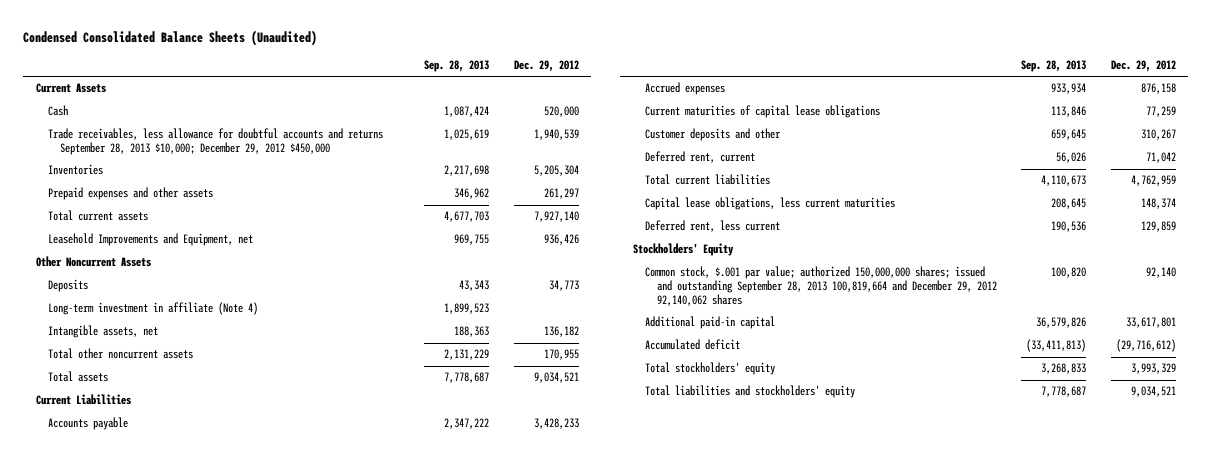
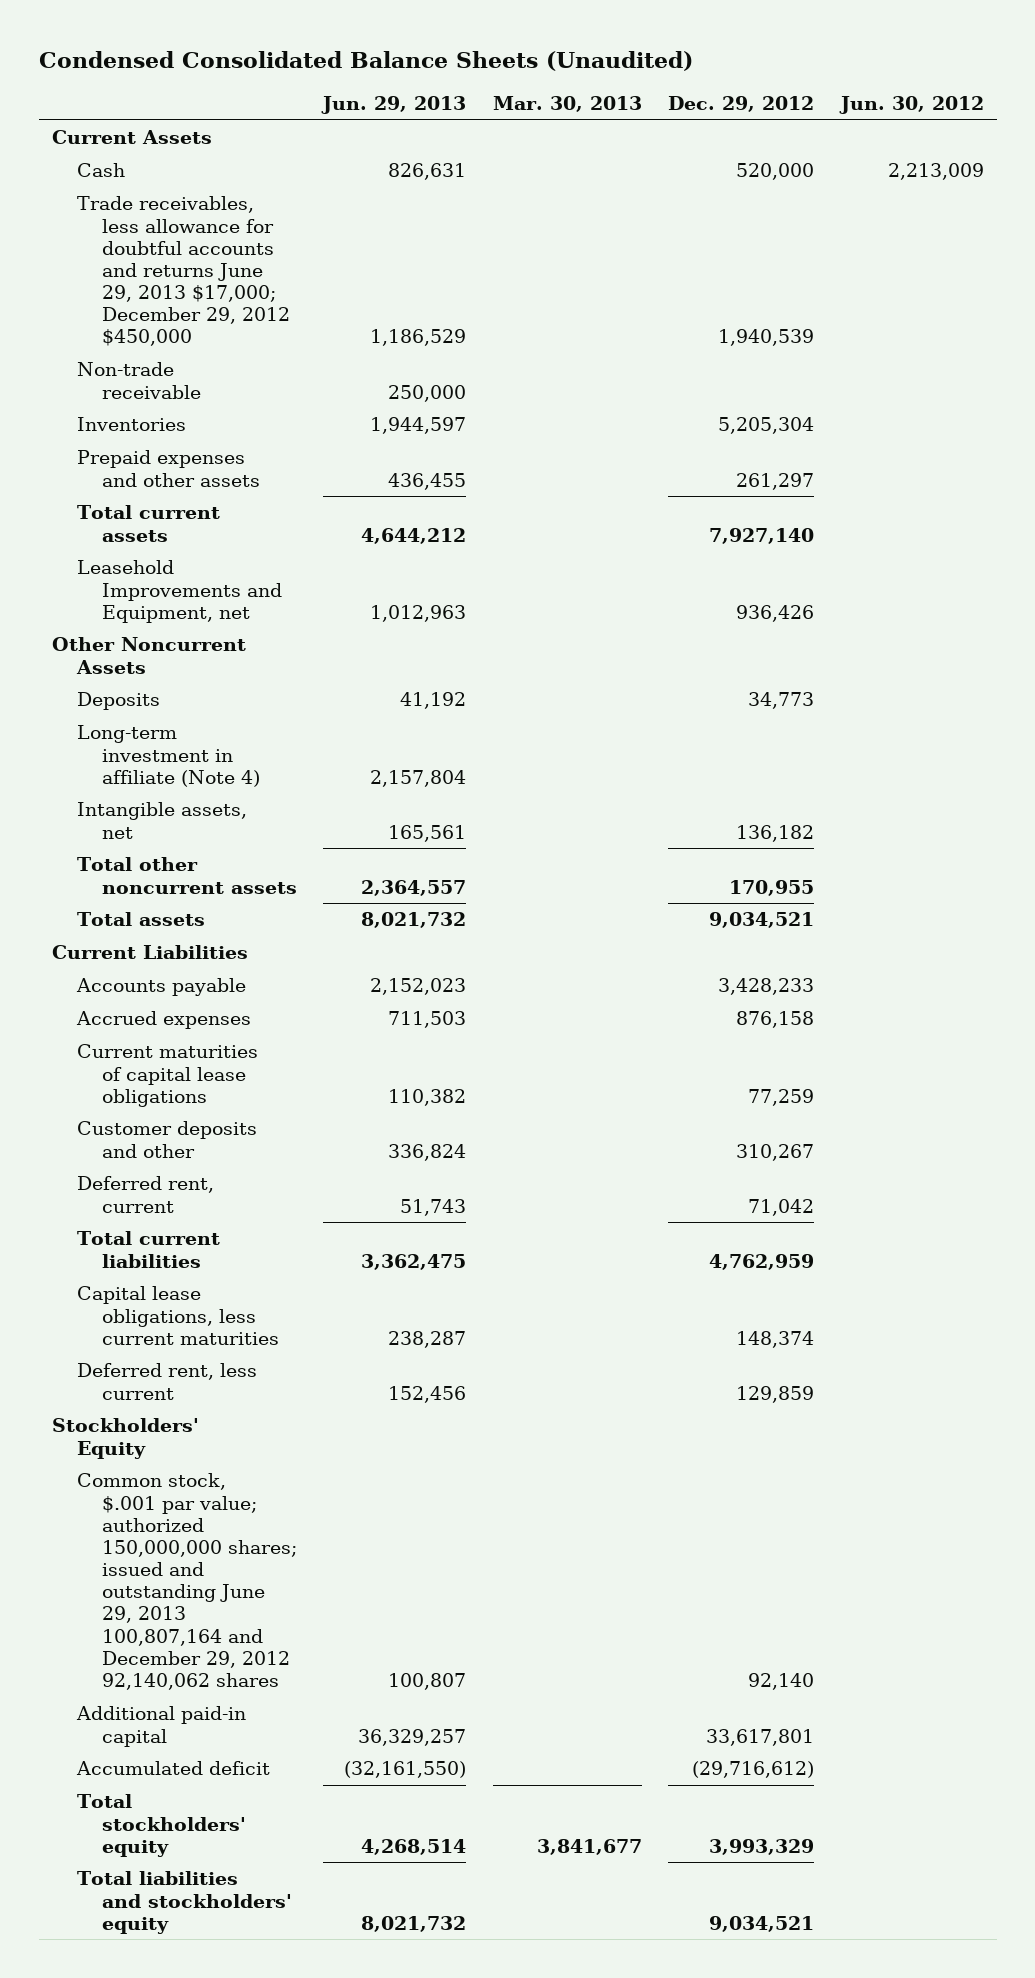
[424,60,490,73] Sep. 28, 2013 -> none
none -> [321,95,467,114] Jun. 29, 2013
none -> [492,95,642,112] Mar. 30, 2013
none -> [838,95,984,114] Jun. 30, 2012
[47,128,383,156] Trade receivables, less allowance for doubtful accounts and returns September 28, 2013 $10,000; December 29, 2012 $450,000 -> [76,196,290,347] Trade receivables, less allowance for doubtful accounts and returns June 29, 2013 $17,000; December 29, 2012 $450,000
none -> [76,362,201,399] Non-trade receivable
[644,266,997,307] Common stock, $.001 par value; authorized 150,000,000 shares; issued and outstanding September 28, 2013 100,819,664 and December 29, 2012 92,140,062 shares -> [76,1473,297,1690] Common stock, $.001 par value; authorized 150,000,000 shares; issued and outstanding June 29, 2013 100,807,164 and December 29, 2012 92,140,062 shares

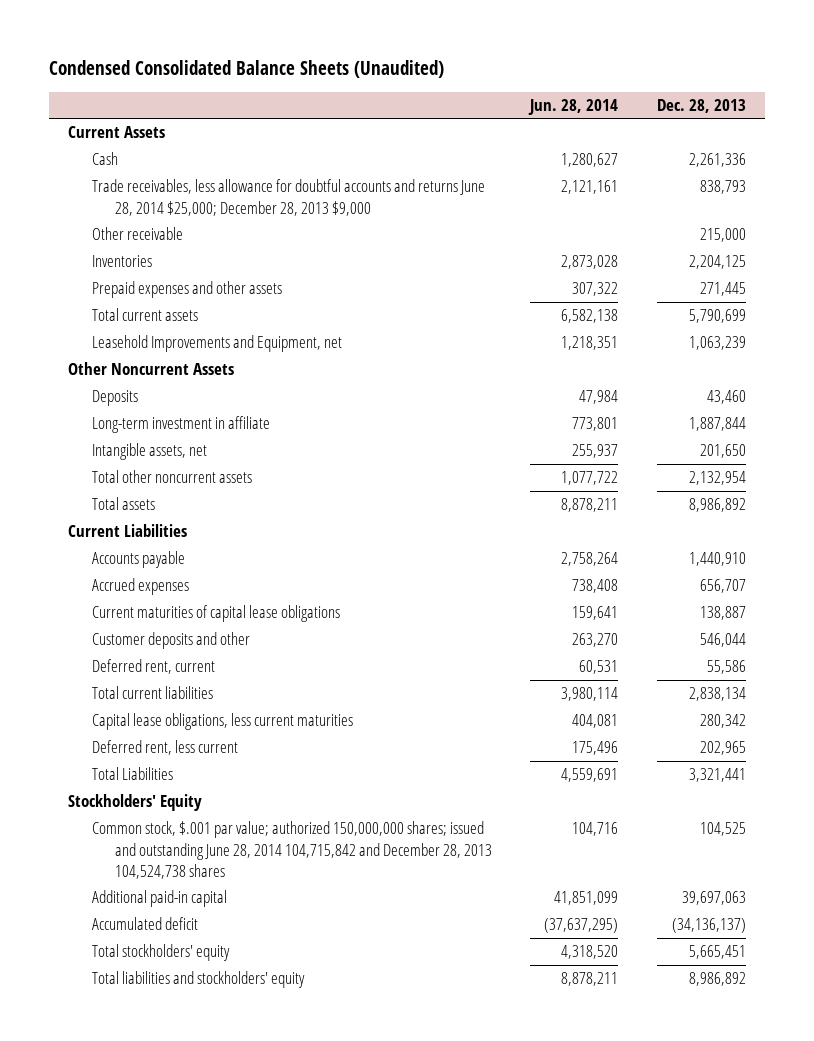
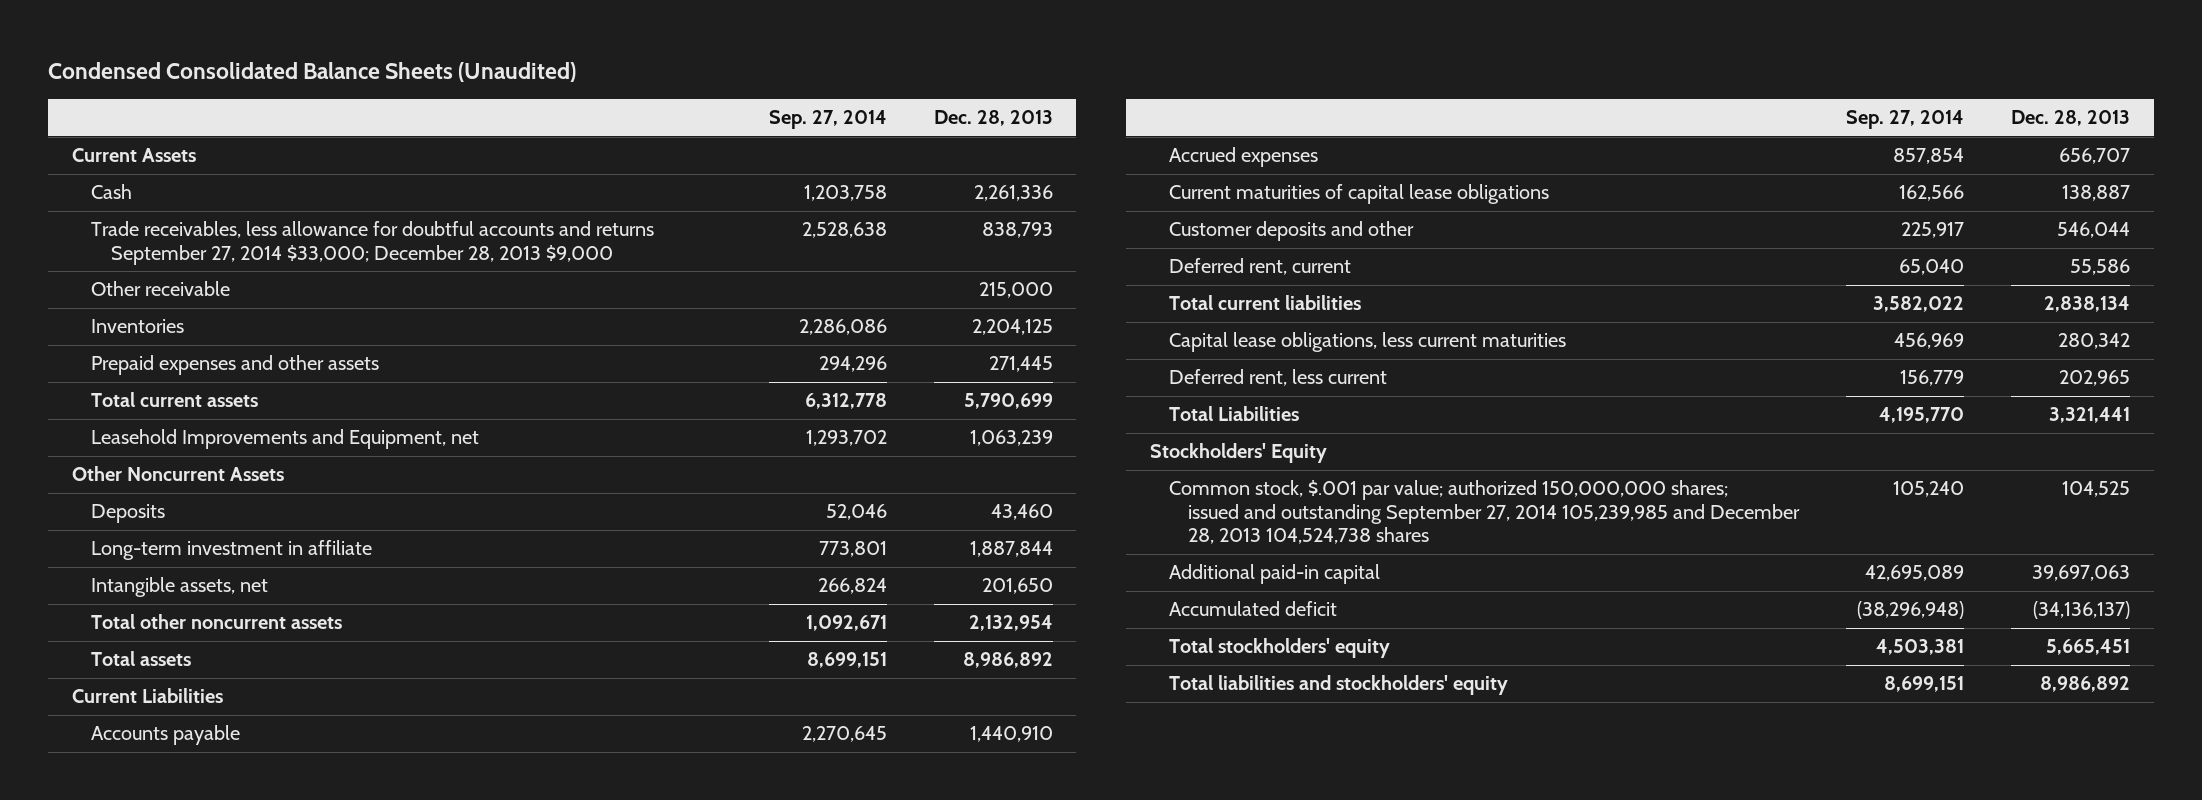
[528,98,619,115] Jun. 28, 2014 -> none
none -> [768,110,887,130] Sep. 27, 2014
[91,179,485,216] Trade receivables, less allowance for doubtful accounts and returns June 28, 2014 $25,000; December 28, 2013 $9,000 -> [91,221,655,265] Trade receivables, less allowance for doubtful accounts and returns September 27, 2014 $33,000; December 28, 2013 $9,000
[91,821,493,880] Common stock, $.001 par value; authorized 150,000,000 shares; issued and outstanding June 28, 2014 104,715,842 and December 28, 2013 104,524,738 shares -> [1168,480,1801,545] Common stock, $.001 par value; authorized 150,000,000 shares; issued and outstanding September 27, 2014 105,239,985 and December 28, 2013 104,524,738 shares

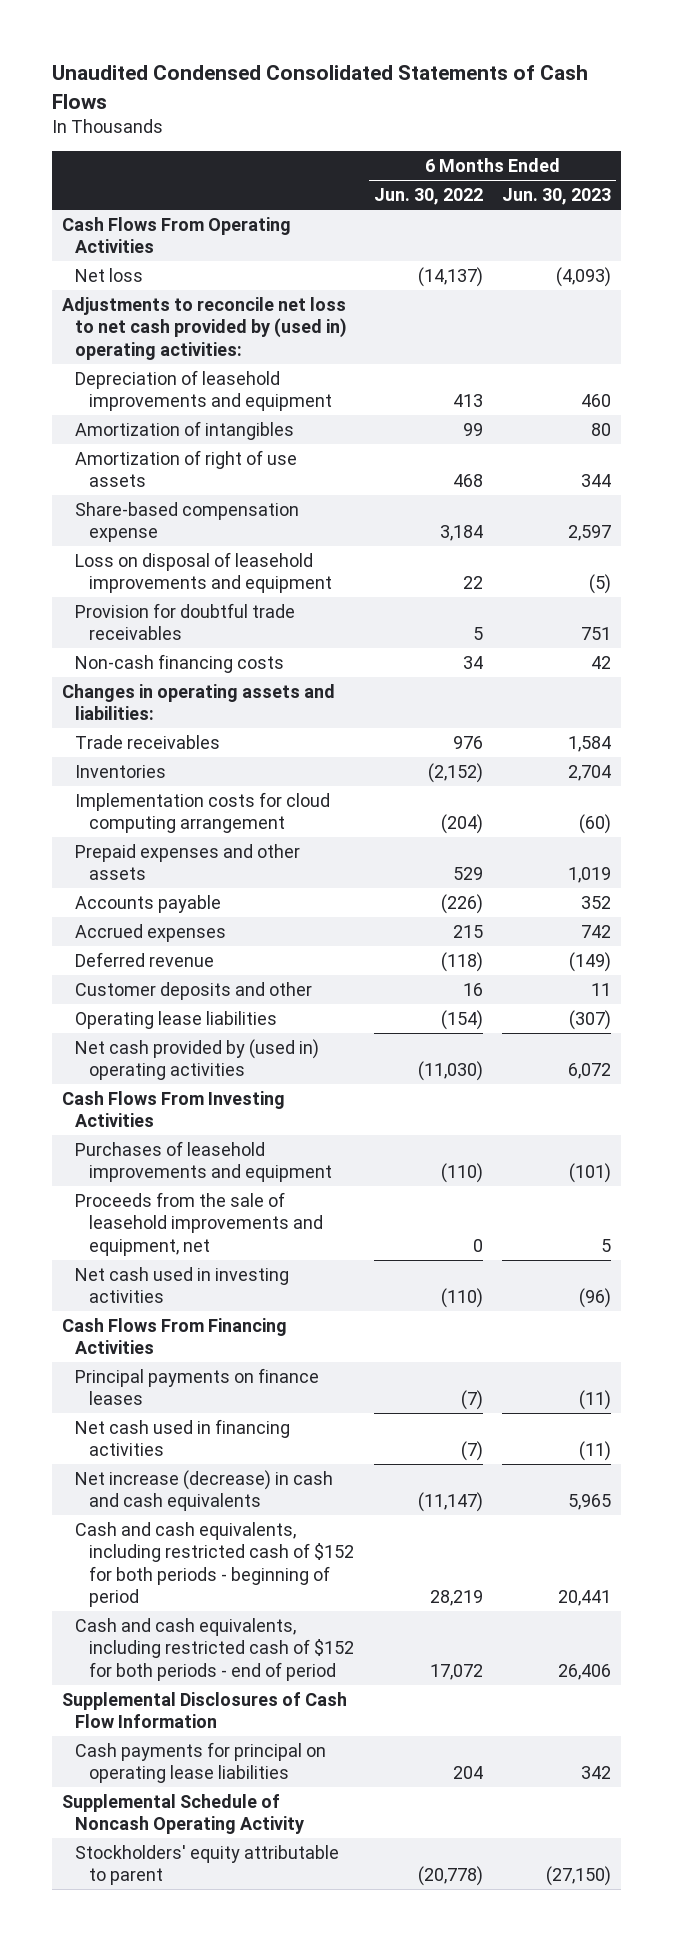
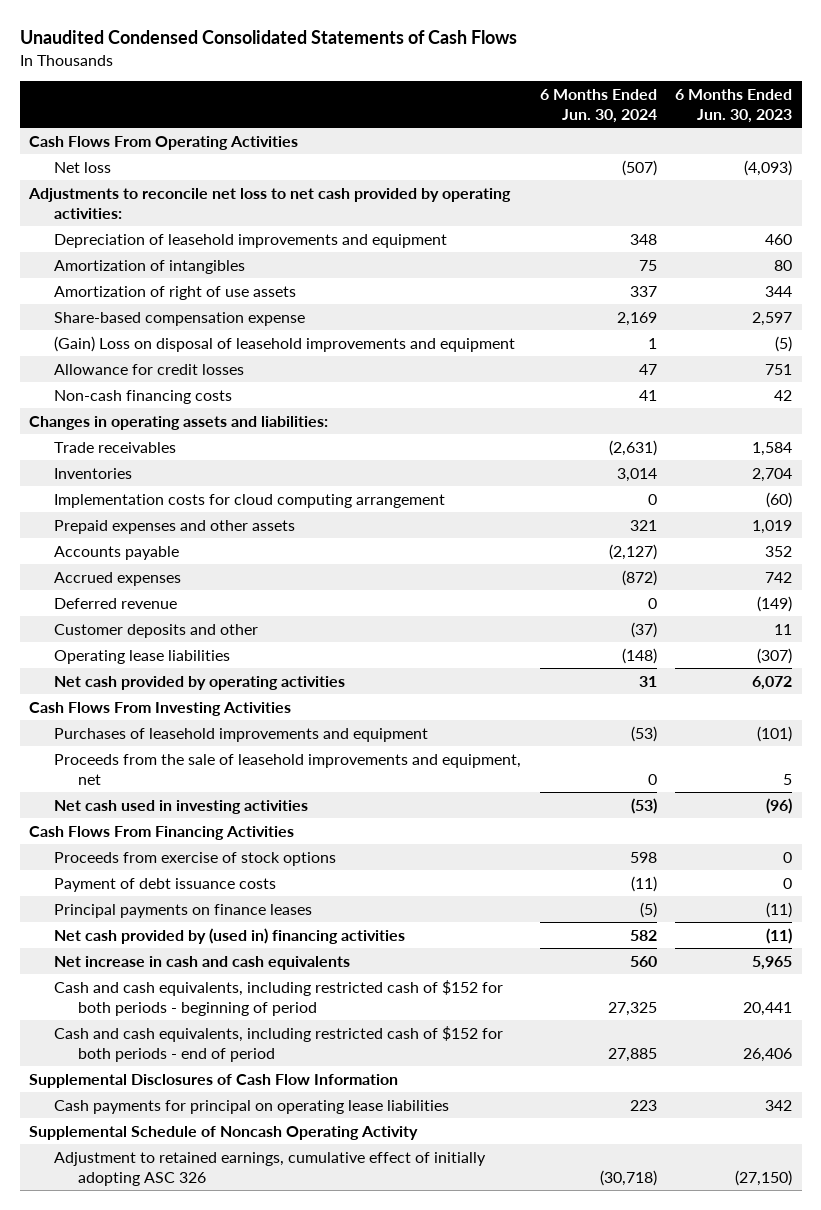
[373,188,483,206] Jun. 30, 2022 -> none
none -> [539,89,657,123] 6 Months Ended Jun. 30, 2024
[62,296,348,360] Adjustments to reconcile net loss to net cash provided by (used in) operating activities: -> [27,187,511,219] Adjustments to reconcile net loss to net cash provided by operating activities:
[75,551,332,594] Loss on disposal of leasehold improvements and equipment -> [53,335,515,352] (Gain) Loss on disposal of leasehold improvements and equipment
[75,602,296,641] Provision for doubtful trade receivables -> [53,363,244,375] Allowance for credit losses
[75,1038,320,1081] Net cash provided by (used in) operating activities -> [53,675,345,690] Net cash provided by operating activities
none -> [53,851,336,866] Proceeds from exercise of stock options
none -> [53,877,276,892] Payment of debt issuance costs
[75,1418,291,1457] Net cash used in financing activities -> [53,927,405,944] Net cash provided by (used in) financing activities
[75,1469,334,1512] Net increase (decrease) in cash and cash equivalents -> [53,955,350,970] Net increase in cash and cash equivalents
[75,1844,340,1886] Stockholders' equity attributable to parent -> [53,1151,486,1186] Adjustment to retained earnings, cumulative effect of initially adopting ASC 326

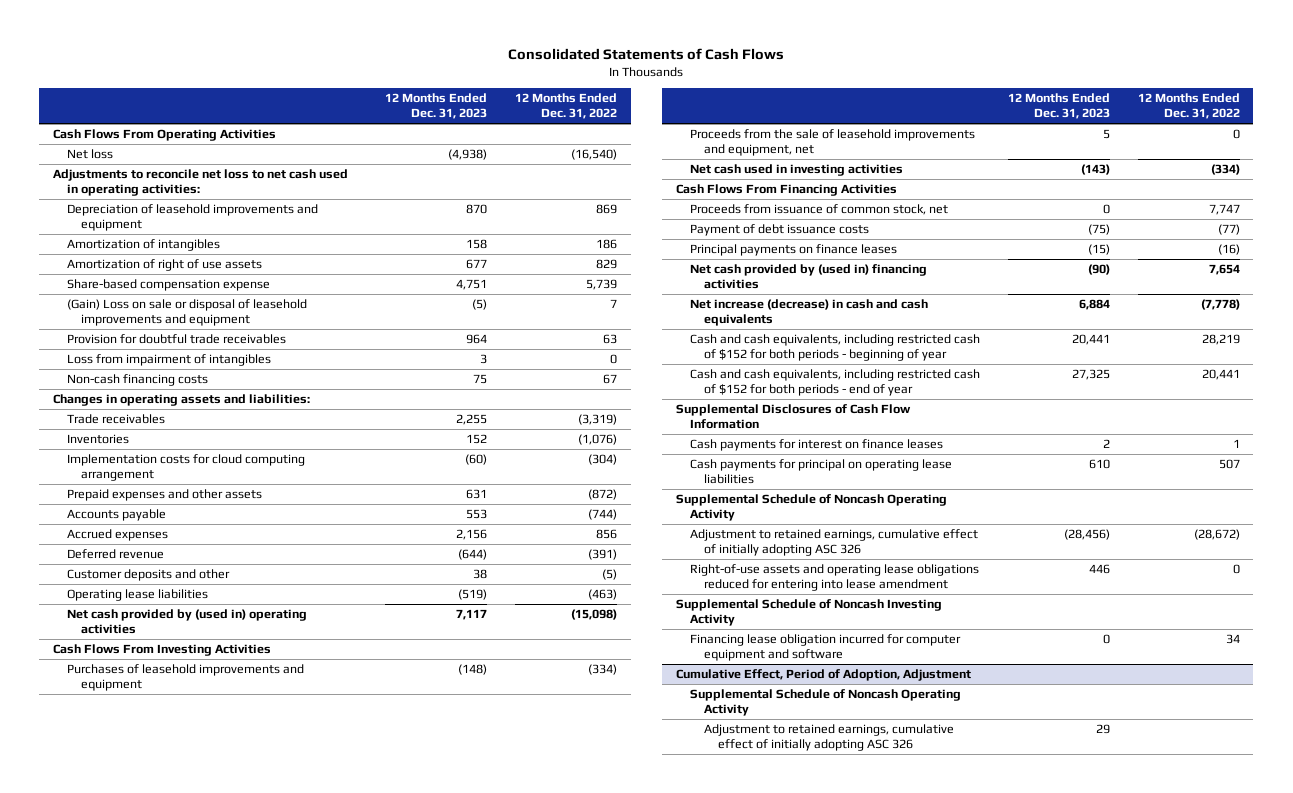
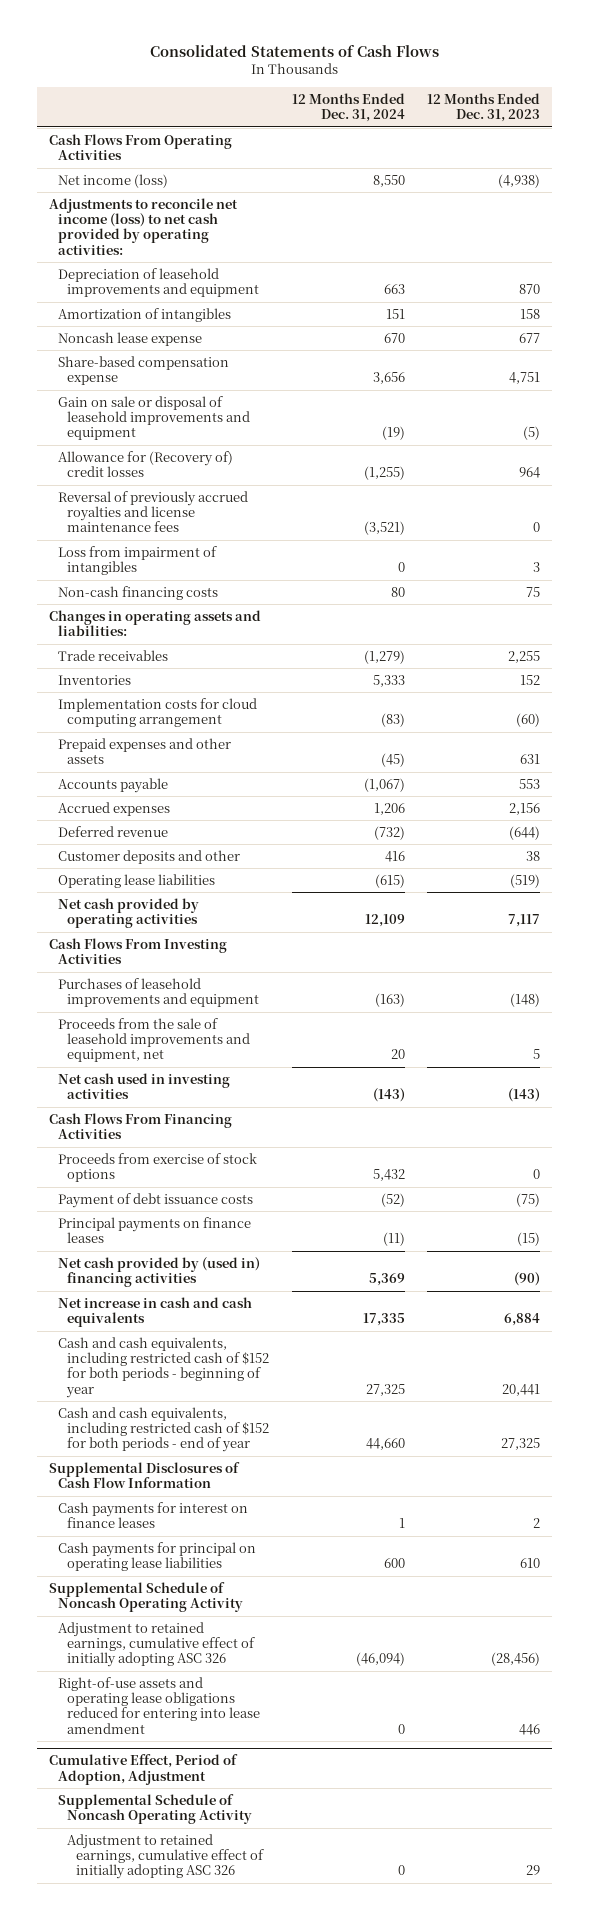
[514,93,617,120] 12 Months Ended Dec. 31, 2022 -> none
none -> [291,93,405,123] 12 Months Ended Dec. 31, 2024
[67,149,114,160] Net loss -> [57,173,168,188] Net income (loss)
[53,169,349,197] Adjustments to reconcile net loss to net cash used in operating activities: -> [48,197,238,255] Adjustments to reconcile net income (loss) to net cash provided by operating activities:
[67,259,263,272] Amortization of right of use assets -> [57,331,202,346] Noncash lease expense
[67,299,308,327] (Gain) Loss on sale or disposal of leasehold improvements and equipment -> [57,395,250,441] Gain on sale or disposal of leasehold improvements and equipment
[67,334,287,345] Provision for doubtful trade receivables -> [57,450,233,478] Allowance for (Recovery of) credit losses
none -> [57,490,248,533] Reversal of previously accrued royalties and license maintenance fees
[67,609,308,635] Net cash provided by (used in) operating activities -> [57,897,199,929] Net cash provided by operating activities
[689,204,948,216] Proceeds from issuance of common stock, net -> none
none -> [57,1152,257,1183] Proceeds from exercise of stock options
[689,299,928,327] Net increase (decrease) in cash and cash equivalents -> [57,1296,252,1328] Net increase in cash and cash equivalents
[675,599,942,627] Supplemental Schedule of Noncash Investing Activity -> none
[689,634,961,662] Financing lease obligation incurred for computer equipment and software -> none

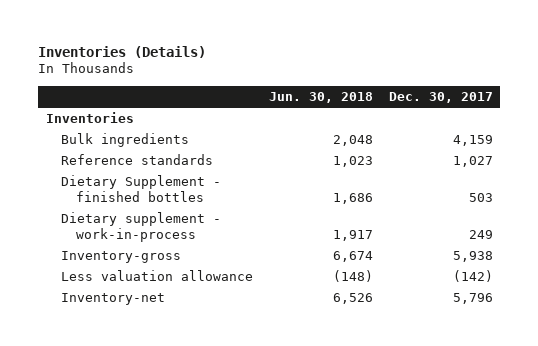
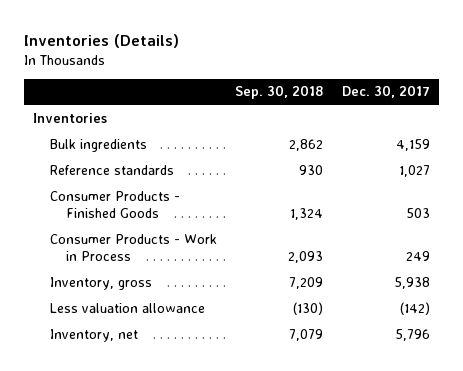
[268,91,373,103] Jun. 30, 2018 -> none
none -> [235,85,324,100] Sep. 30, 2018
[61,175,222,203] Dietary Supplement - finished bottles -> [49,190,180,218] Consumer Products - Finished Goods
[61,212,222,243] Dietary supplement - work-in-process -> [49,233,217,261] Consumer Products - Work in Process
[61,251,182,264] Inventory-gross -> [49,276,152,290] Inventory, gross
[61,293,166,306] Inventory-net -> [49,328,138,342] Inventory, net

